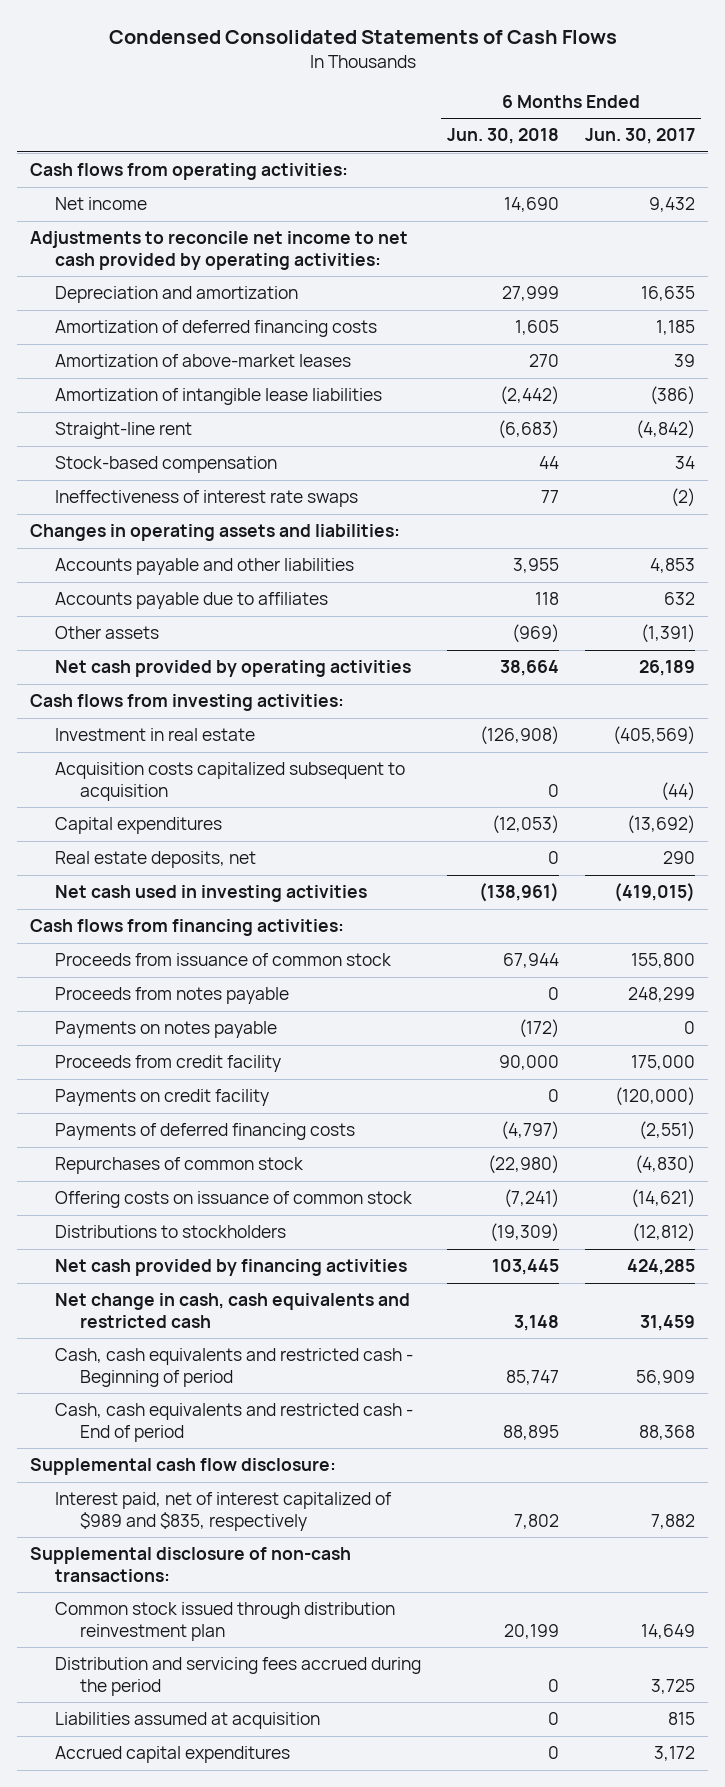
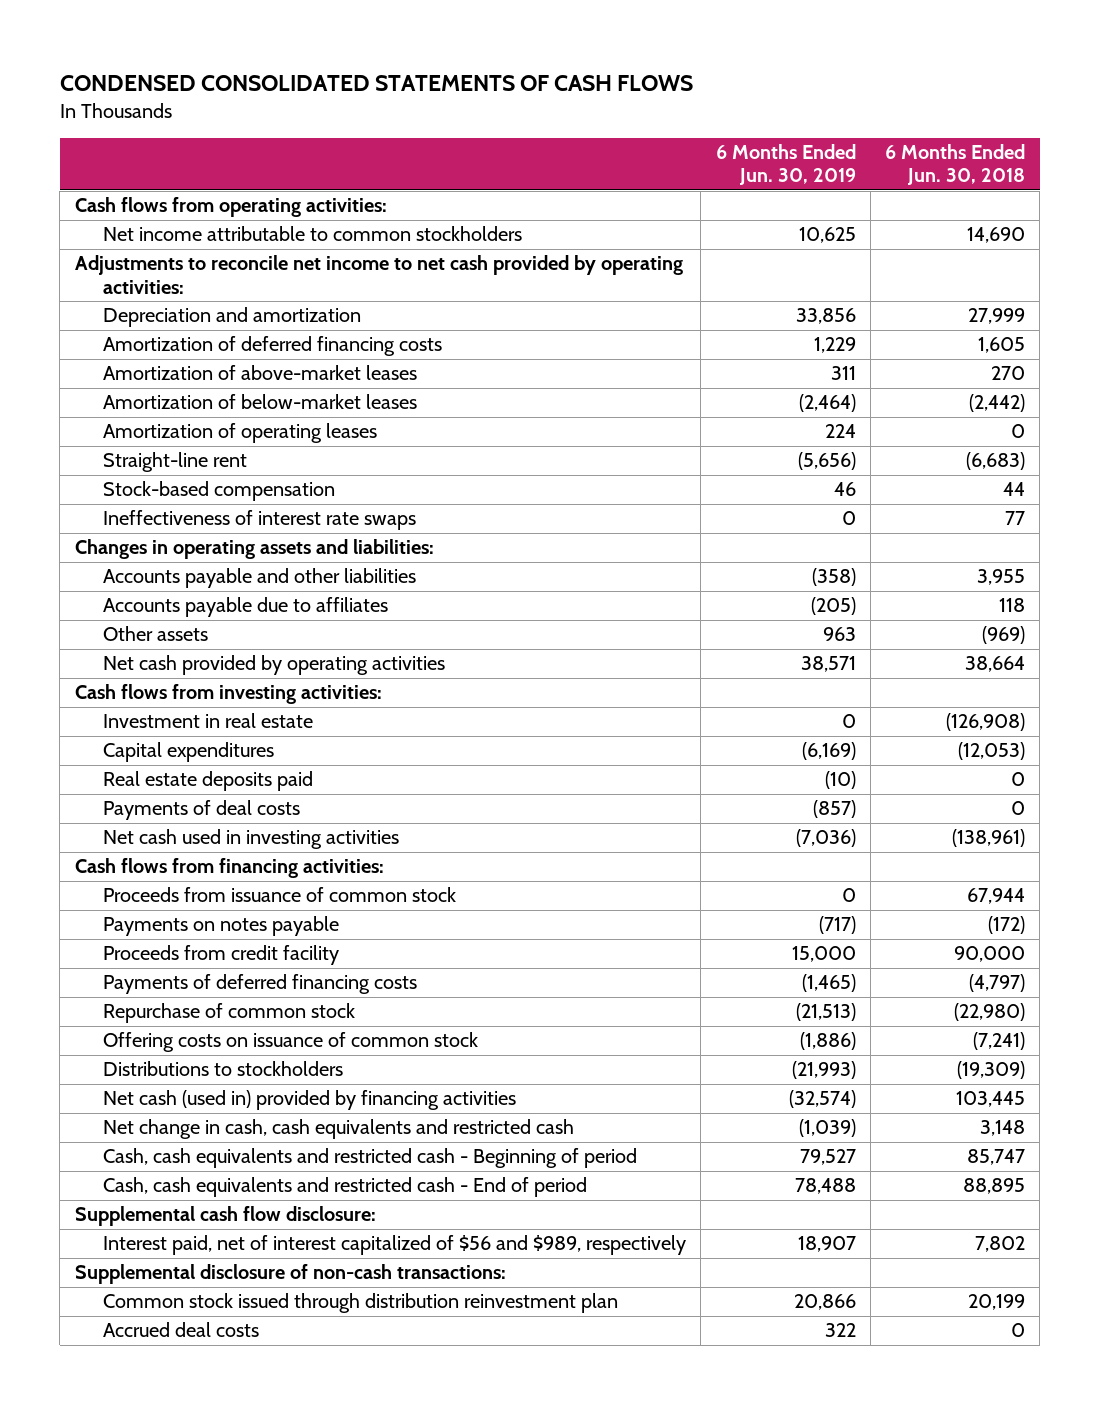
[108,30,617,45] Condensed Consolidated Statements of Cash Flows -> [59,74,693,91] CONDENSED CONSOLIDATED STATEMENTS OF CASH FLOWS
[584,128,695,145] Jun. 30, 2017 -> none
none -> [715,143,856,186] 6 Months Ended Jun. 30, 2019
[55,197,148,211] Net income -> [103,226,523,242] Net income attributable to common stockholders
[55,388,383,406] Amortization of intangible lease liabilities -> [103,394,418,410] Amortization of below-market leases
none -> [103,423,378,444] Amortization of operating leases
[55,762,406,801] Acquisition costs capitalized subsequent to acquisition -> none
[55,851,257,869] Real estate deposits, net -> [103,771,314,792] Real estate deposits paid
none -> [103,800,301,821] Payments of deal costs
[55,987,290,1005] Proceeds from notes payable -> none
[55,1089,270,1107] Payments on credit facility -> none
[55,1157,305,1175] Repurchases of common stock -> [103,1003,356,1024] Repurchase of common stock
[55,1259,408,1277] Net cash provided by financing activities -> [103,1090,517,1111] Net cash (used in) provided by financing activities
[55,1492,393,1531] Interest paid, net of interest capitalized of $989 and $835, respectively -> [103,1235,687,1256] Interest paid, net of interest capitalized of $56 and $989, respectively
[55,1657,422,1696] Distribution and servicing fees accrued during the period -> none
[55,1712,321,1730] Liabilities assumed at acquisition -> none
[55,1746,291,1764] Accrued capital expenditures -> none
none -> [103,1322,260,1338] Accrued deal costs

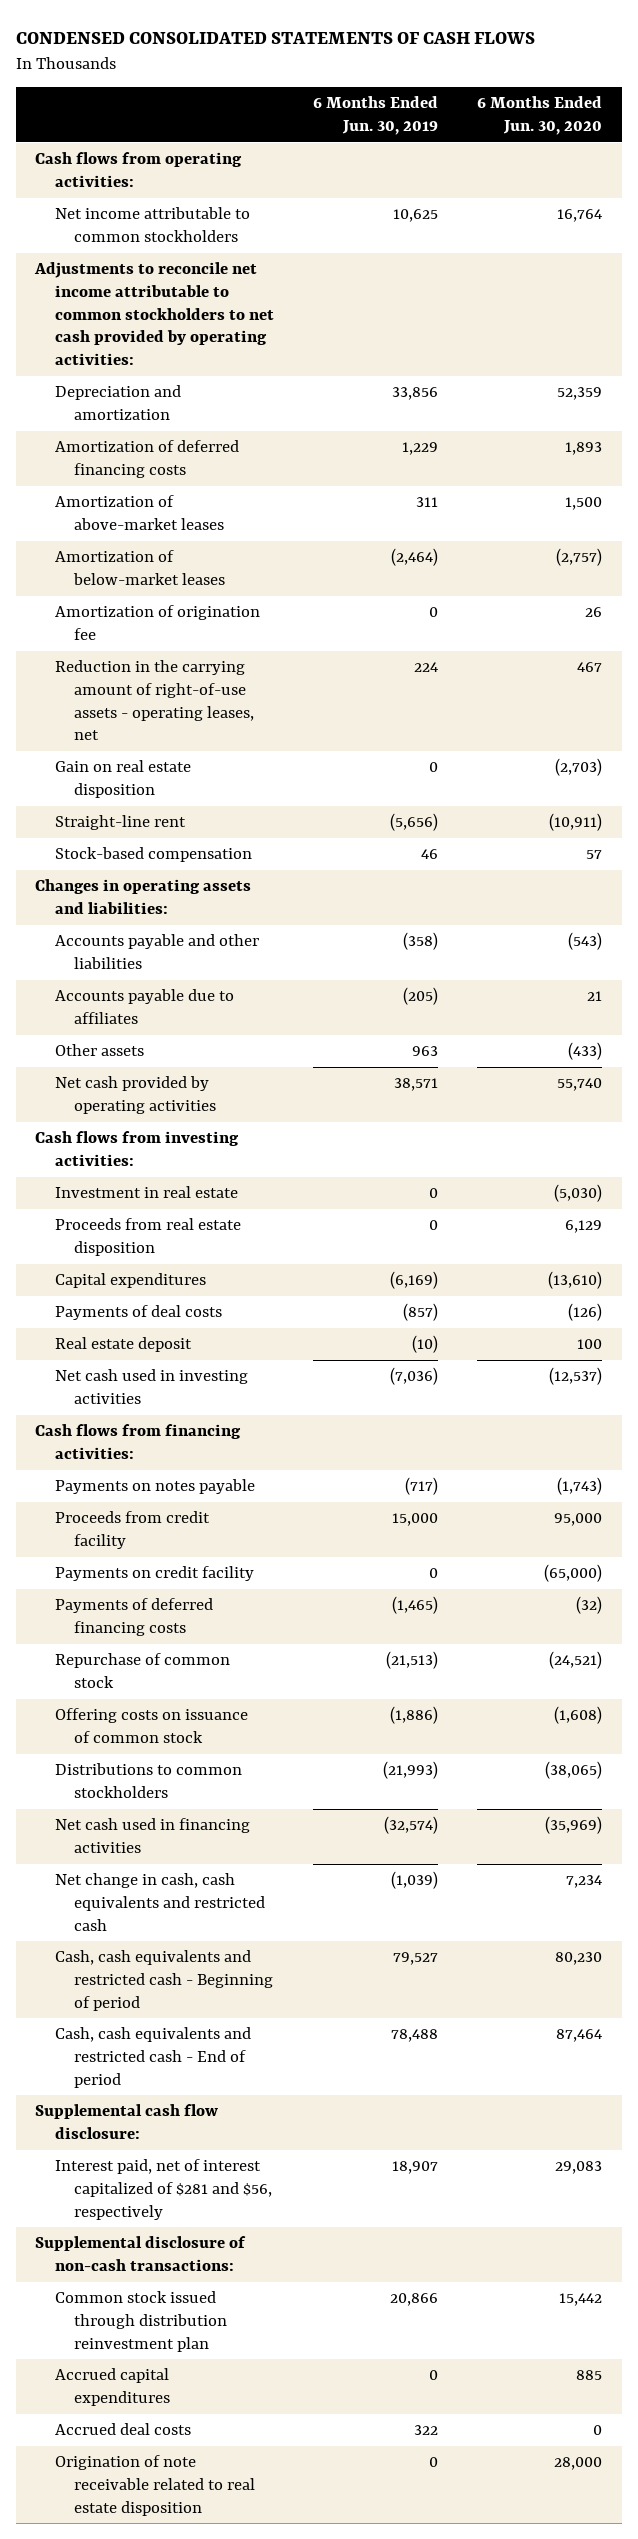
[884,143,1025,186] 6 Months Ended Jun. 30, 2018 -> none
none -> [477,96,603,136] 6 Months Ended Jun. 30, 2020
[74,255,683,294] Adjustments to reconcile net income to net cash provided by operating activities: -> [34,262,274,366] Adjustments to reconcile net income attributable to common stockholders to net cash provided by operating activities:
none -> [54,605,260,640] Amortization of origination fee
[103,423,378,444] Amortization of operating leases -> [54,660,254,741] Reduction in the carrying amount of right-of-use assets - operating leases, net
none -> [54,760,191,798] Gain on real estate disposition
[103,510,417,531] Ineffectiveness of interest rate swaps -> none
none -> [54,1218,241,1256] Proceeds from real estate disposition
[103,771,314,792] Real estate deposits paid -> none
none -> [54,1337,192,1353] Real estate deposit
[103,887,457,903] Proceeds from issuance of common stock -> none
none -> [54,1566,254,1582] Payments on credit facility
[103,1061,344,1077] Distributions to stockholders -> [54,1763,242,1798] Distributions to common stockholders
[103,1090,517,1111] Net cash (used in) provided by financing activities -> [54,1818,250,1853] Net cash used in financing activities
[103,1235,687,1256] Interest paid, net of interest capitalized of $56 and $989, respectively -> [54,2159,272,2220] Interest paid, net of interest capitalized of $281 and $56, respectively
none -> [54,2368,170,2406] Accrued capital expenditures
none -> [54,2455,255,2516] Origination of note receivable related to real estate disposition

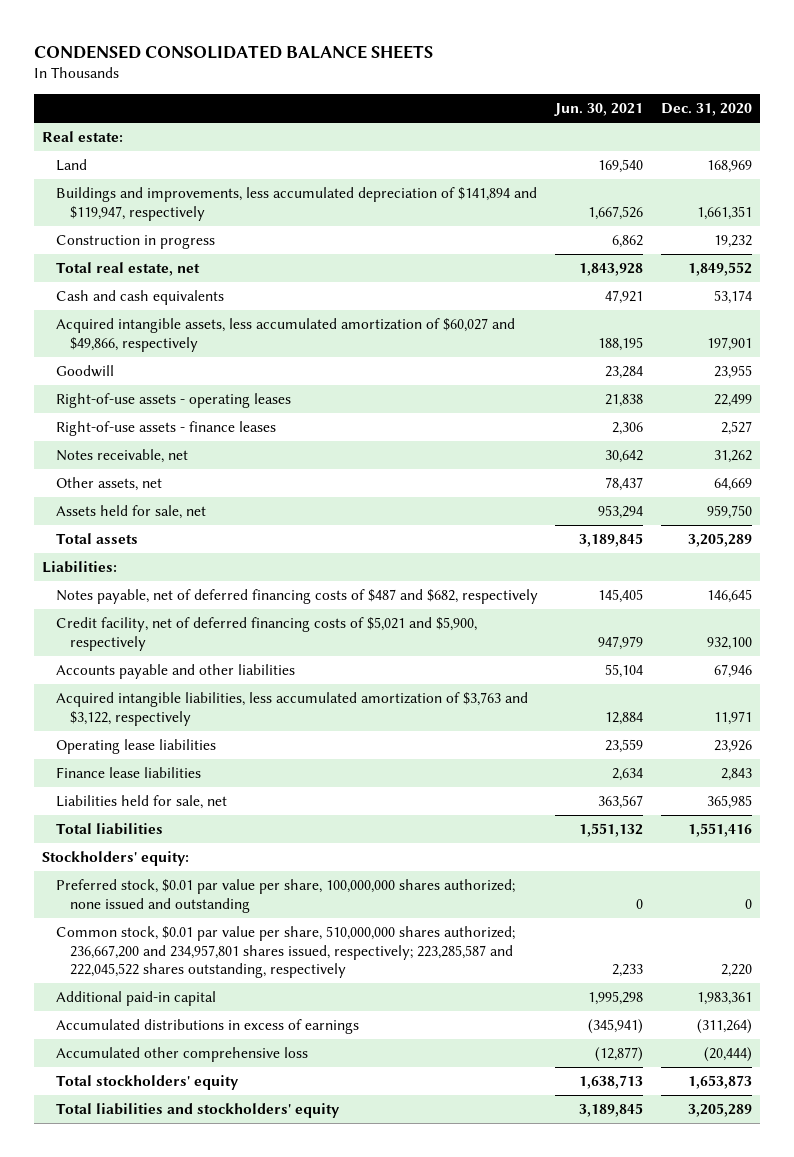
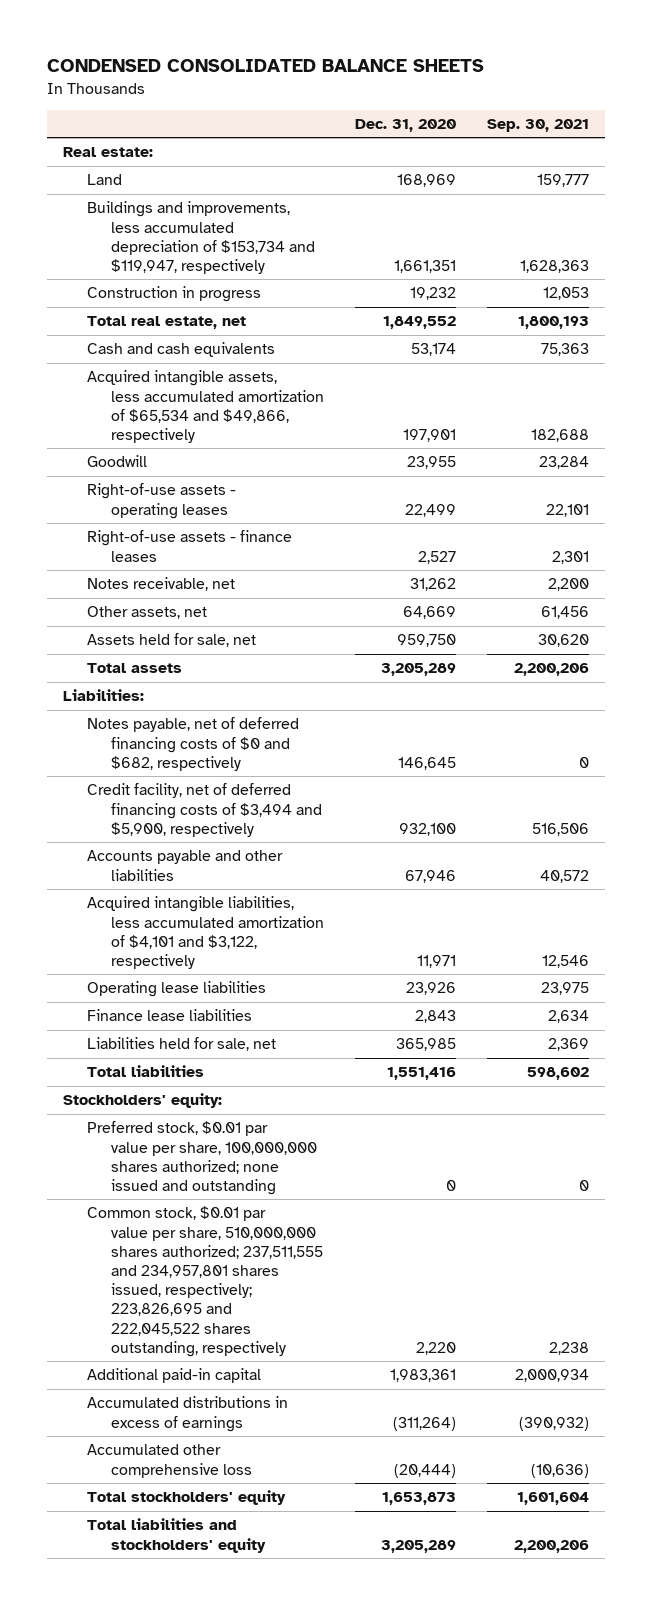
[554,102,644,116] Jun. 30, 2021 -> none
none -> [487,118,590,132] Sep. 30, 2021
[55,187,537,221] Buildings and improvements, less accumulated depreciation of $141,894 and $119,947, respectively -> [86,201,315,275] Buildings and improvements, less accumulated depreciation of $153,734 and $119,947, respectively
[55,318,515,352] Acquired intangible assets, less accumulated amortization of $60,027 and $49,866, respectively -> [86,370,324,444] Acquired intangible assets, less accumulated amortization of $65,534 and $49,866, respectively
[55,589,538,605] Notes payable, net of deferred financing costs of $487 and $682, respectively -> [86,717,299,771] Notes payable, net of deferred financing costs of $0 and $682, respectively
[55,617,477,651] Credit facility, net of deferred financing costs of $5,021 and $5,900, respectively -> [86,783,322,837] Credit facility, net of deferred financing costs of $3,494 and $5,900, respectively
[55,692,528,726] Acquired intangible liabilities, less accumulated amortization of $3,763 and $3,122, respectively -> [86,896,324,970] Acquired intangible liabilities, less accumulated amortization of $4,101 and $3,122, respectively
[55,926,515,979] Common stock, $0.01 par value per share, 510,000,000 shares authorized; 236,667,200 and 234,957,801 shares issued, respectively; 223,285,587 and 222,045,522 shares outstanding, respectively -> [86,1206,323,1357] Common stock, $0.01 par value per share, 510,000,000 shares authorized; 237,511,555 and 234,957,801 shares issued, respectively; 223,826,695 and 222,045,522 shares outstanding, respectively

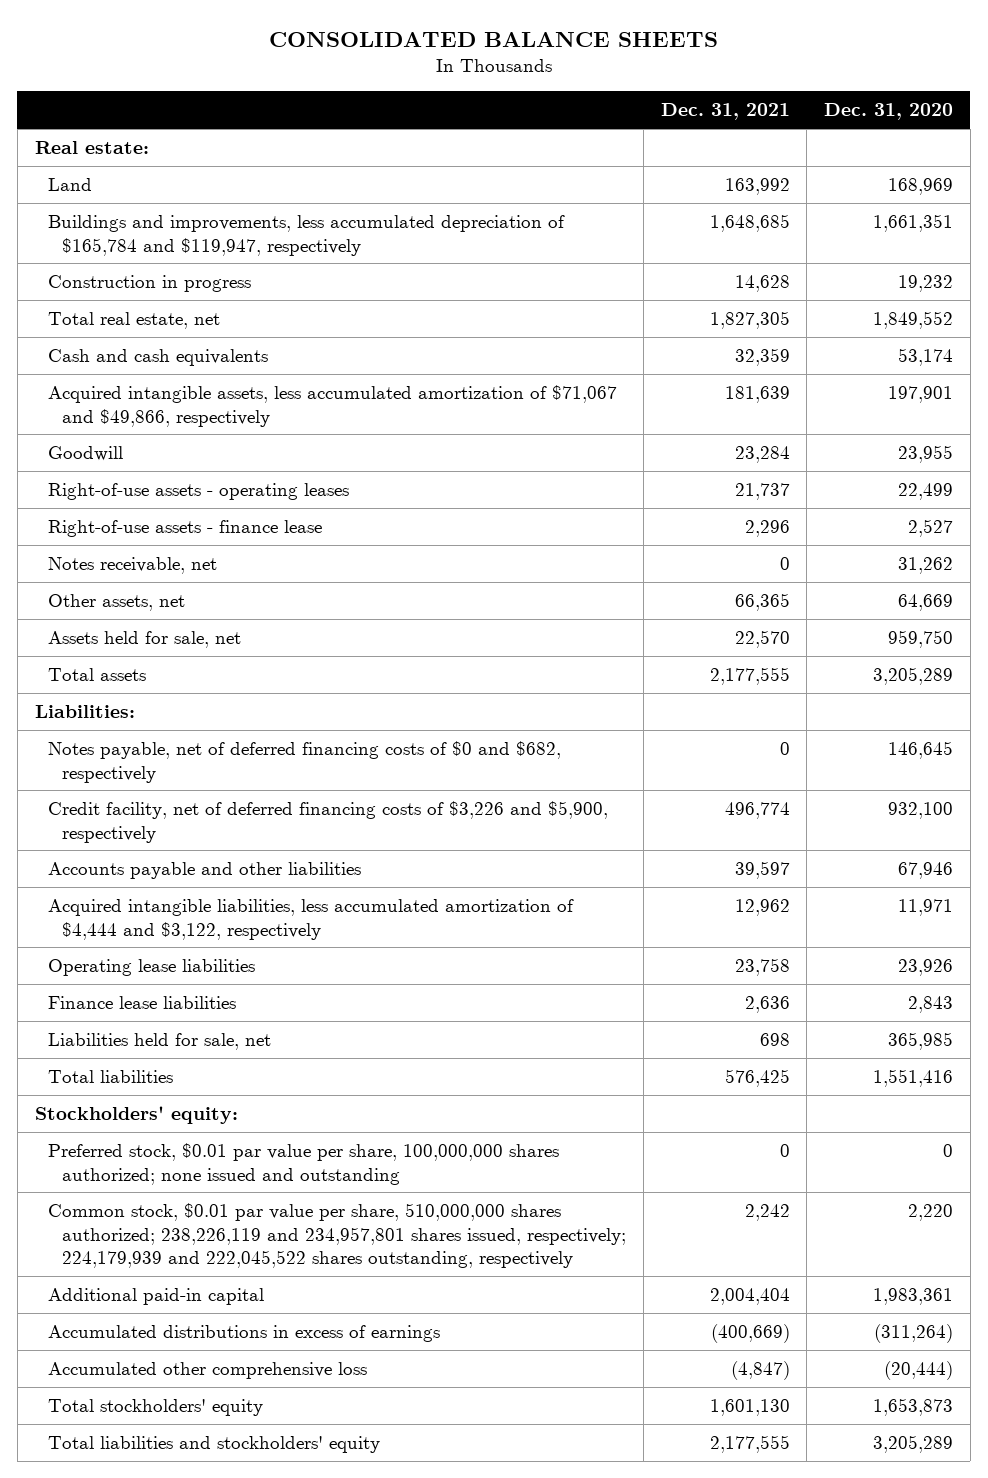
[47,59,485,73] CONDENSED CONSOLIDATED BALANCE SHEETS -> [268,31,718,47] CONSOLIDATED BALANCE SHEETS
[487,118,590,132] Sep. 30, 2021 -> none
none -> [660,103,790,121] Dec. 31, 2021
[86,201,315,275] Buildings and improvements, less accumulated depreciation of $153,734 and $119,947, respectively -> [48,214,566,256] Buildings and improvements, less accumulated depreciation of $165,784 and $119,947, respectively
[86,370,324,444] Acquired intangible assets, less accumulated amortization of $65,534 and $49,866, respectively -> [48,384,618,427] Acquired intangible assets, less accumulated amortization of $71,067 and $49,866, respectively
[86,530,292,562] Right-of-use assets - finance leases -> [48,519,323,537] Right-of-use assets - finance lease
[86,783,322,837] Credit facility, net of deferred financing costs of $3,494 and $5,900, respectively -> [48,800,609,843] Credit facility, net of deferred financing costs of $3,226 and $5,900, respectively
[86,896,324,970] Acquired intangible liabilities, less accumulated amortization of $4,101 and $3,122, respectively -> [48,898,575,940] Acquired intangible liabilities, less accumulated amortization of $4,444 and $3,122, respectively
[86,1206,323,1357] Common stock, $0.01 par value per share, 510,000,000 shares authorized; 237,511,555 and 234,957,801 shares issued, respectively; 223,826,695 and 222,045,522 shares outstanding, respectively -> [48,1202,627,1269] Common stock, $0.01 par value per share, 510,000,000 shares authorized; 238,226,119 and 234,957,801 shares issued, respectively; 224,179,939 and 222,045,522 shares outstanding, respectively

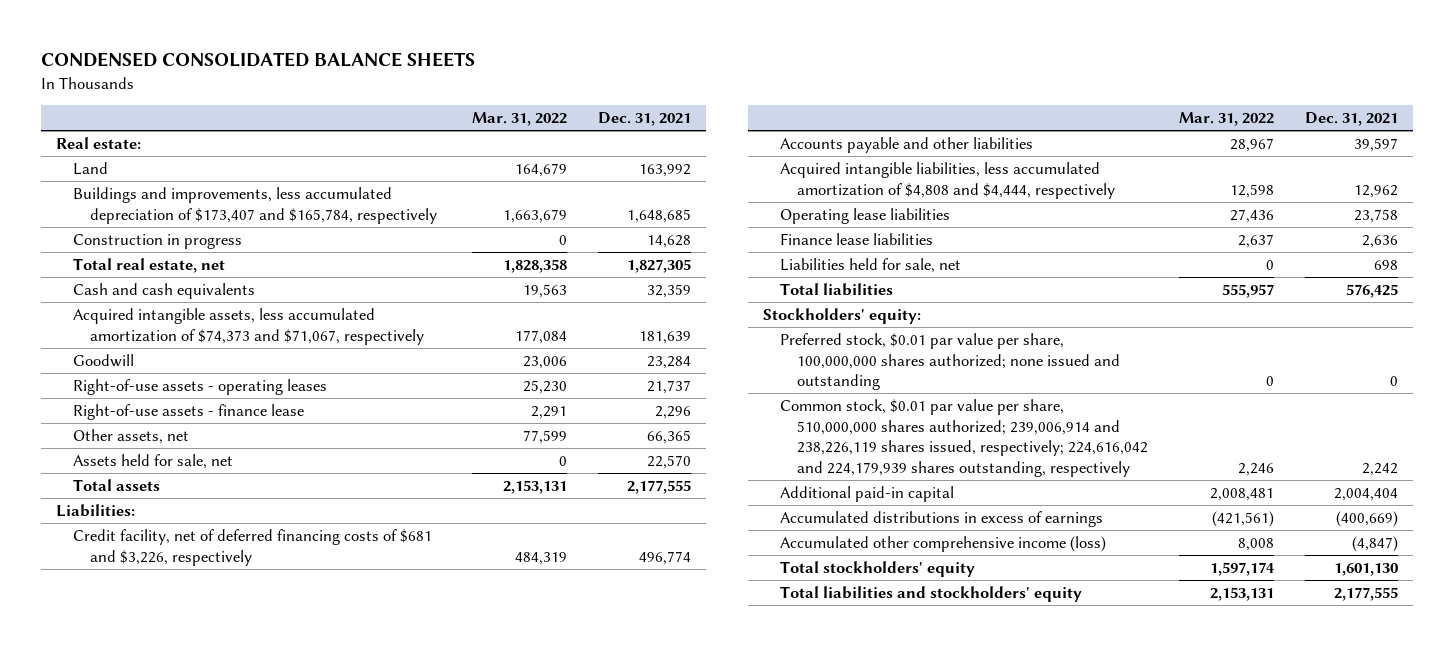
[268,31,718,47] CONSOLIDATED BALANCE SHEETS -> [40,52,475,68] CONDENSED CONSOLIDATED BALANCE SHEETS
[823,103,953,121] Dec. 31, 2020 -> none
none -> [472,112,568,127] Mar. 31, 2022
[48,214,566,256] Buildings and improvements, less accumulated depreciation of $165,784 and $119,947, respectively -> [73,186,438,224] Buildings and improvements, less accumulated depreciation of $173,407 and $165,784, respectively
[48,384,618,427] Acquired intangible assets, less accumulated amortization of $71,067 and $49,866, respectively -> [73,307,425,345] Acquired intangible assets, less accumulated amortization of $74,373 and $71,067, respectively
[48,556,218,574] Notes receivable, net -> none
[48,740,562,783] Notes payable, net of deferred financing costs of $0 and $682, respectively -> none
[48,800,609,843] Credit facility, net of deferred financing costs of $3,226 and $5,900, respectively -> [73,528,433,566] Credit facility, net of deferred financing costs of $681 and $3,226, respectively
[48,898,575,940] Acquired intangible liabilities, less accumulated amortization of $4,444 and $3,122, respectively -> [780,161,1116,199] Acquired intangible liabilities, less accumulated amortization of $4,808 and $4,444, respectively
[48,1202,627,1269] Common stock, $0.01 par value per share, 510,000,000 shares authorized; 238,226,119 and 234,957,801 shares issued, respectively; 224,179,939 and 222,045,522 shares outstanding, respectively -> [780,398,1149,477] Common stock, $0.01 par value per share, 510,000,000 shares authorized; 239,006,914 and 238,226,119 shares issued, respectively; 224,616,042 and 224,179,939 shares outstanding, respectively
[48,1361,368,1379] Accumulated other comprehensive loss -> [780,535,1107,552] Accumulated other comprehensive income (loss)

